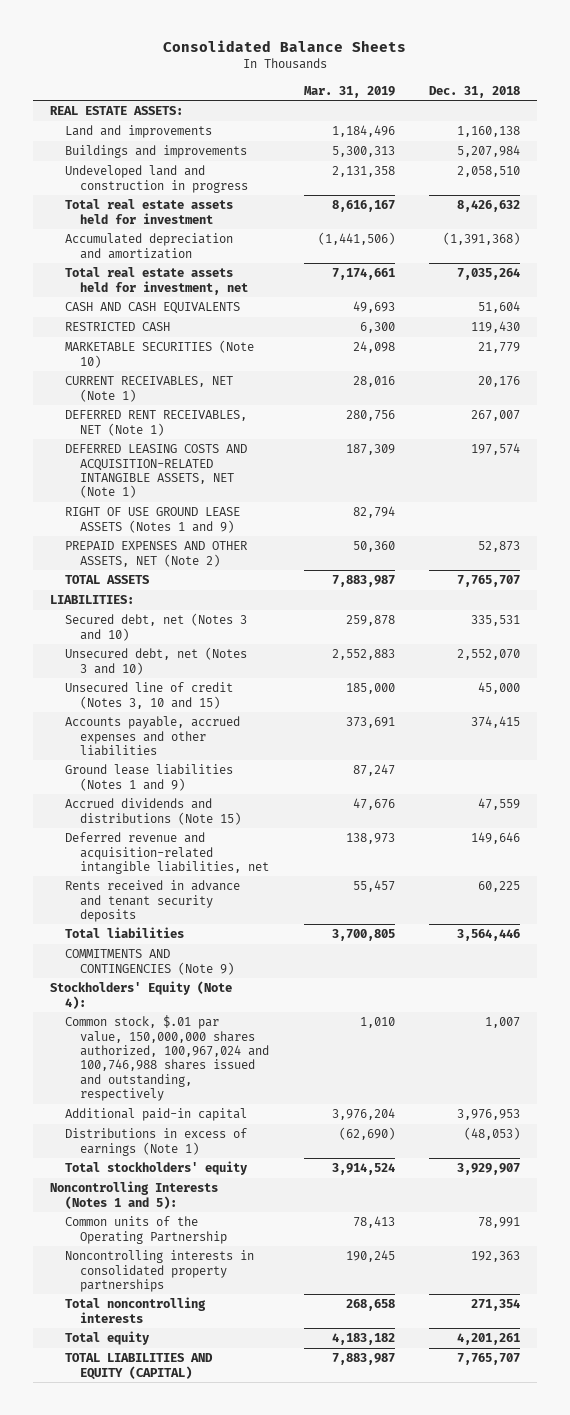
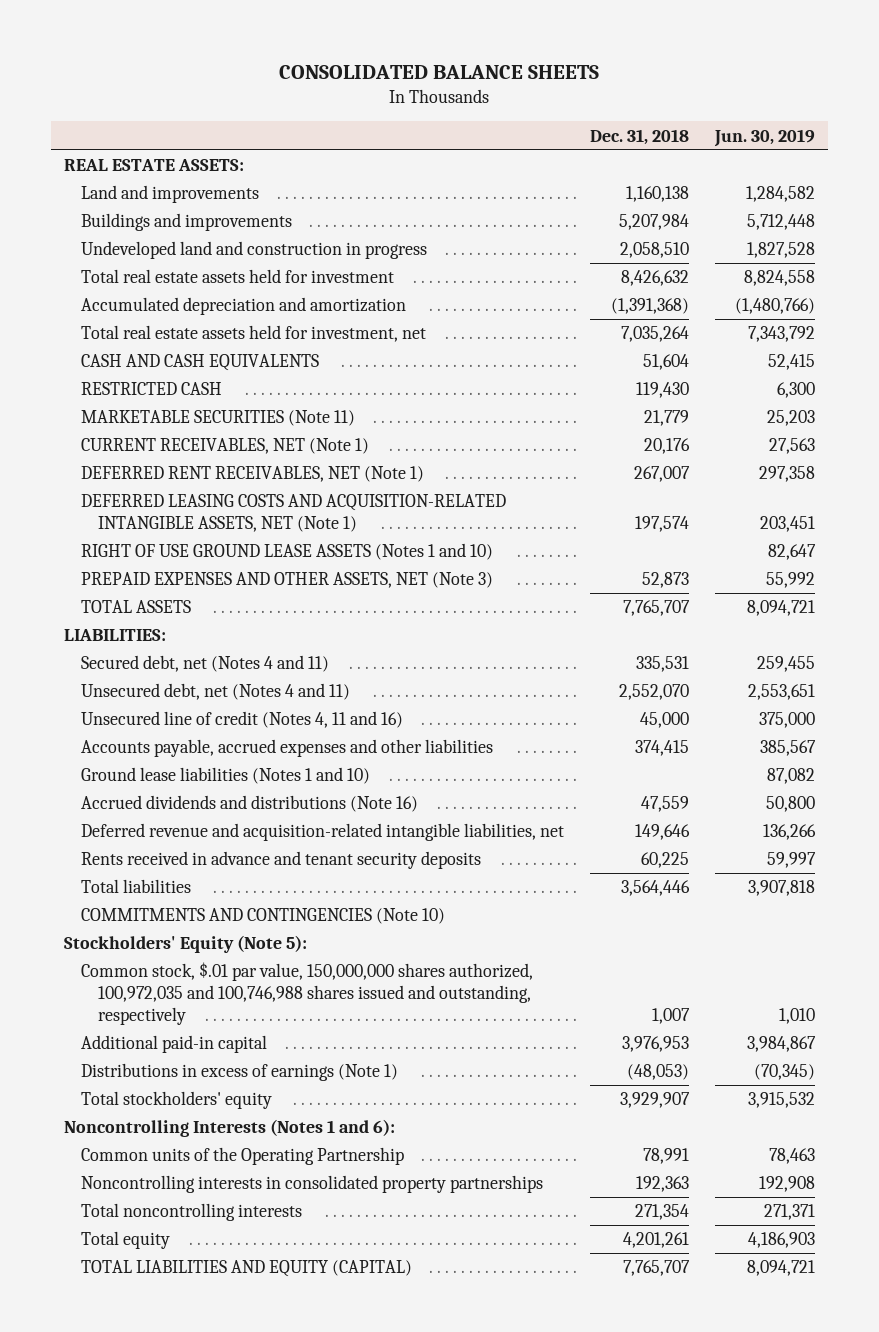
[163,39,407,52] Consolidated Balance Sheets -> [279,64,600,79] CONSOLIDATED BALANCE SHEETS
[303,85,395,98] Mar. 31, 2019 -> none
none -> [713,128,815,147] Jun. 30, 2019
[65,340,255,368] MARKETABLE SECURITIES (Note 10) -> [81,410,356,427] MARKETABLE SECURITIES (Note 11)
[65,507,241,533] RIGHT OF USE GROUND LEASE ASSETS (Notes 1 and 9) -> [81,543,494,561] RIGHT OF USE GROUND LEASE ASSETS (Notes 1 and 10)
[65,541,249,567] PREPAID EXPENSES AND OTHER ASSETS, NET (Note 2) -> [81,572,494,589] PREPAID EXPENSES AND OTHER ASSETS, NET (Note 3)
[65,613,248,641] Secured debt, net (Notes 3 and 10) -> [81,655,330,673] Secured debt, net (Notes 4 and 11)
[65,647,248,675] Unsecured debt, net (Notes 3 and 10) -> [81,683,351,701] Unsecured debt, net (Notes 4 and 11)
[65,682,234,709] Unsecured line of credit (Notes 3, 10 and 15) -> [81,711,404,729] Unsecured line of credit (Notes 4, 11 and 16)
[65,764,234,791] Ground lease liabilities (Notes 1 and 9) -> [81,767,371,785] Ground lease liabilities (Notes 1 and 10)
[65,798,242,825] Accrued dividends and distributions (Note 15) -> [81,795,419,813] Accrued dividends and distributions (Note 16)
[65,949,235,975] COMMITMENTS AND CONTINGENCIES (Note 9) -> [81,908,446,925] COMMITMENTS AND CONTINGENCIES (Note 10)
[50,981,233,1009] Stockholders' Equity (Note 4): -> [63,935,307,954] Stockholders' Equity (Note 5):
[65,1015,270,1102] Common stock, $.01 par value, 150,000,000 shares authorized, 100,967,024 and 100,746,988 shares issued and outstanding, respectively -> [81,962,534,1026] Common stock, $.01 par value, 150,000,000 shares authorized, 100,972,035 and 100,746,988 shares issued and outstanding, respectively
[50,1181,219,1209] Noncontrolling Interests (Notes 1 and 5): -> [63,1119,395,1138] Noncontrolling Interests (Notes 1 and 6):

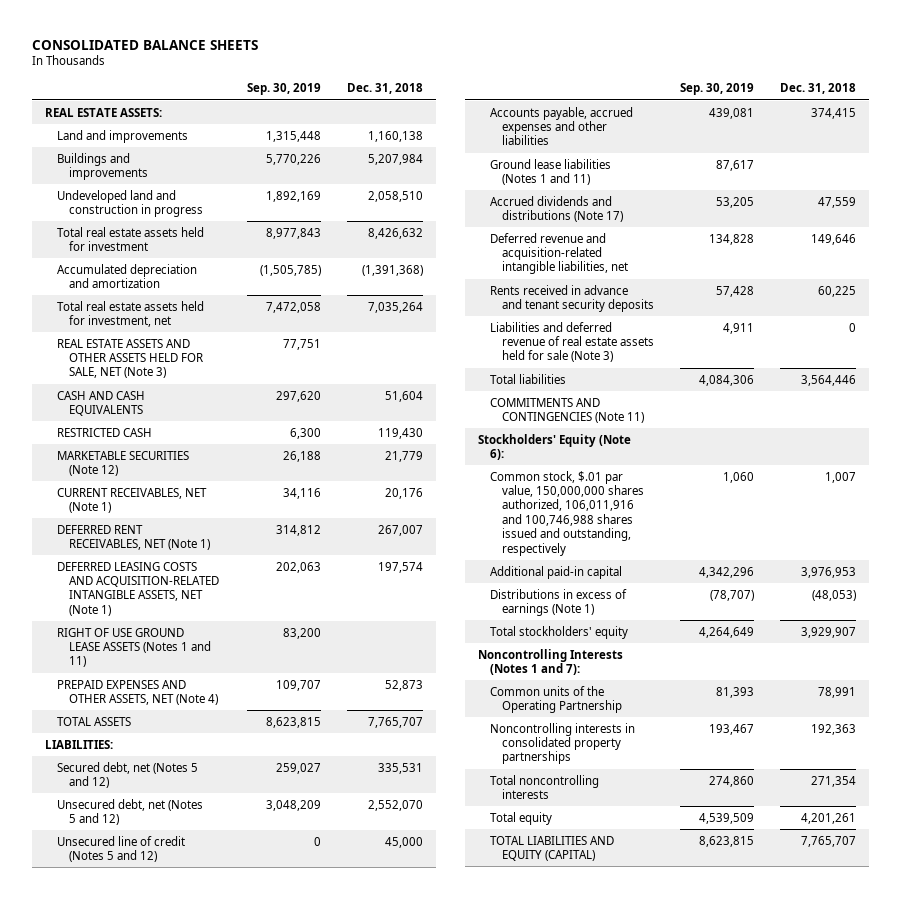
[713,128,815,147] Jun. 30, 2019 -> none
none -> [246,83,321,96] Sep. 30, 2019
none -> [56,338,203,379] REAL ESTATE ASSETS AND OTHER ASSETS HELD FOR SALE, NET (Note 3)
[81,410,356,427] MARKETABLE SECURITIES (Note 11) -> [56,450,189,476] MARKETABLE SECURITIES (Note 12)
[81,543,494,561] RIGHT OF USE GROUND LEASE ASSETS (Notes 1 and 10) -> [56,627,211,668] RIGHT OF USE GROUND LEASE ASSETS (Notes 1 and 11)
[81,572,494,589] PREPAID EXPENSES AND OTHER ASSETS, NET (Note 3) -> [56,679,218,705] PREPAID EXPENSES AND OTHER ASSETS, NET (Note 4)
[81,655,330,673] Secured debt, net (Notes 4 and 11) -> [56,761,198,788] Secured debt, net (Notes 5 and 12)
[81,683,351,701] Unsecured debt, net (Notes 4 and 11) -> [56,798,203,825] Unsecured debt, net (Notes 5 and 12)
[81,711,404,729] Unsecured line of credit (Notes 4, 11 and 16) -> [56,835,185,862] Unsecured line of credit (Notes 5 and 12)
[81,767,371,785] Ground lease liabilities (Notes 1 and 10) -> [489,158,611,185] Ground lease liabilities (Notes 1 and 11)
[81,795,419,813] Accrued dividends and distributions (Note 16) -> [489,195,623,222] Accrued dividends and distributions (Note 17)
none -> [489,321,654,363] Liabilities and deferred revenue of real estate assets held for sale (Note 3)
[81,908,446,925] COMMITMENTS AND CONTINGENCIES (Note 10) -> [489,397,644,423] COMMITMENTS AND CONTINGENCIES (Note 11)
[63,935,307,954] Stockholders' Equity (Note 5): -> [477,433,631,460] Stockholders' Equity (Note 6):
[81,962,534,1026] Common stock, $.01 par value, 150,000,000 shares authorized, 100,972,035 and 100,746,988 shares issued and outstanding, respectively -> [489,470,644,556] Common stock, $.01 par value, 150,000,000 shares authorized, 106,011,916 and 100,746,988 shares issued and outstanding, respectively
[63,1119,395,1138] Noncontrolling Interests (Notes 1 and 6): -> [477,648,623,675] Noncontrolling Interests (Notes 1 and 7):

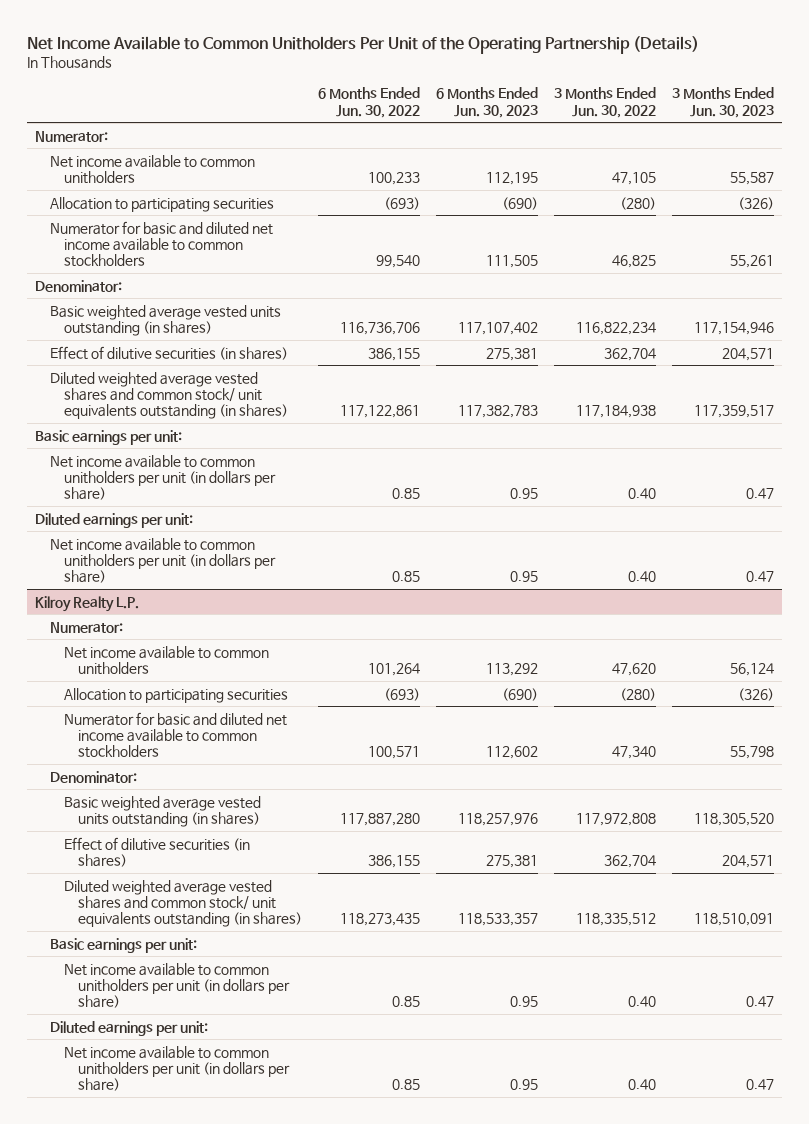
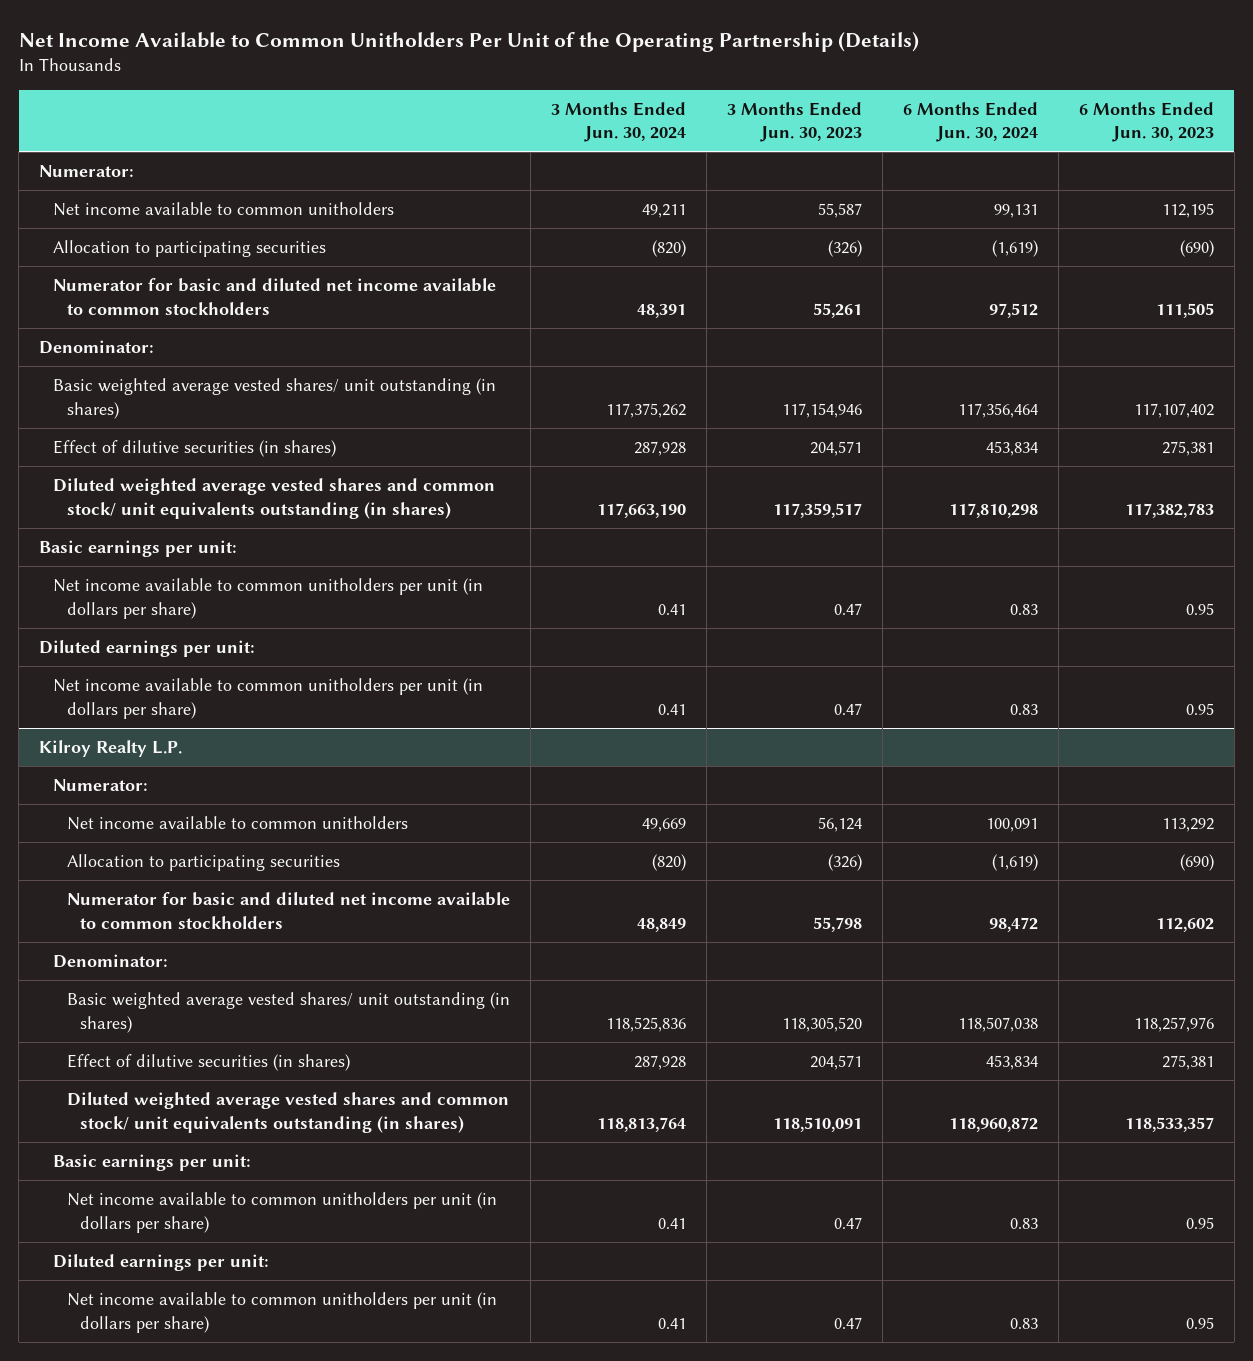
[318,87,421,118] 6 Months Ended Jun. 30, 2022 -> none
[554,87,657,118] 3 Months Ended Jun. 30, 2022 -> none
none -> [550,101,686,143] 3 Months Ended Jun. 30, 2024
none -> [902,101,1038,143] 6 Months Ended Jun. 30, 2024
[49,304,281,336] Basic weighted average vested units outstanding (in shares) -> [52,377,496,419] Basic weighted average vested shares/ unit outstanding (in shares)
[63,795,261,827] Basic weighted average vested units outstanding (in shares) -> [66,991,510,1033] Basic weighted average vested shares/ unit outstanding (in shares)

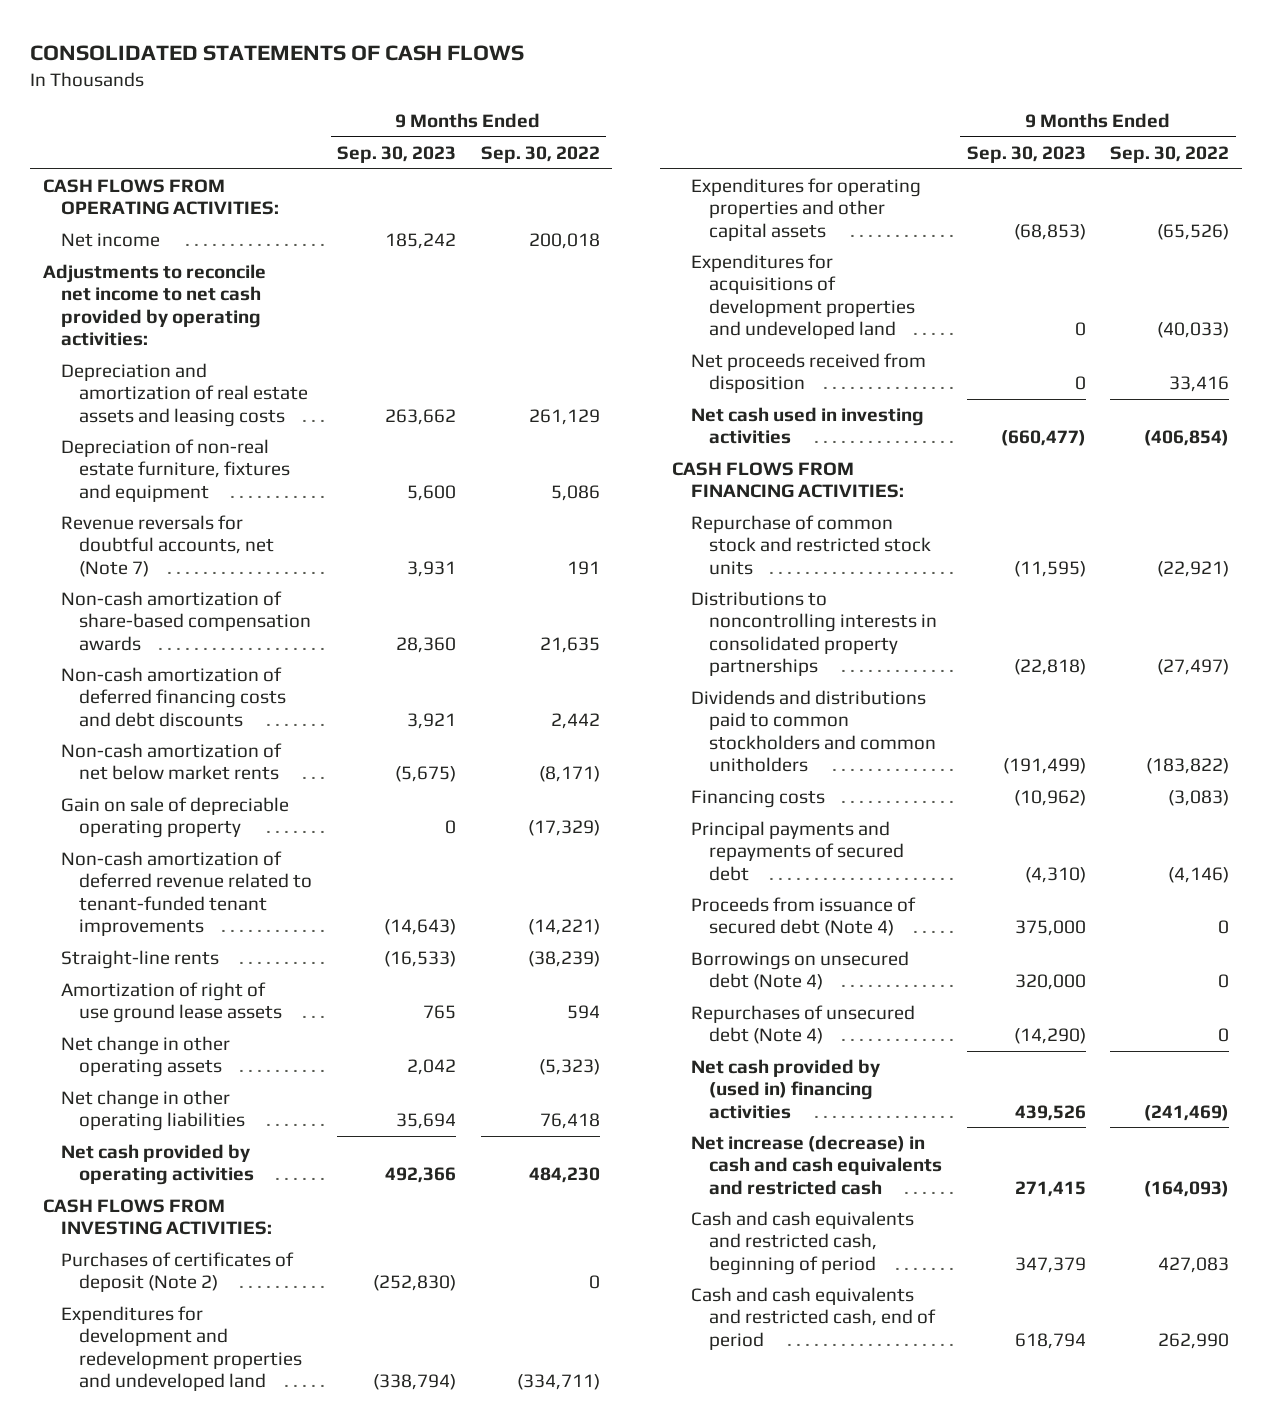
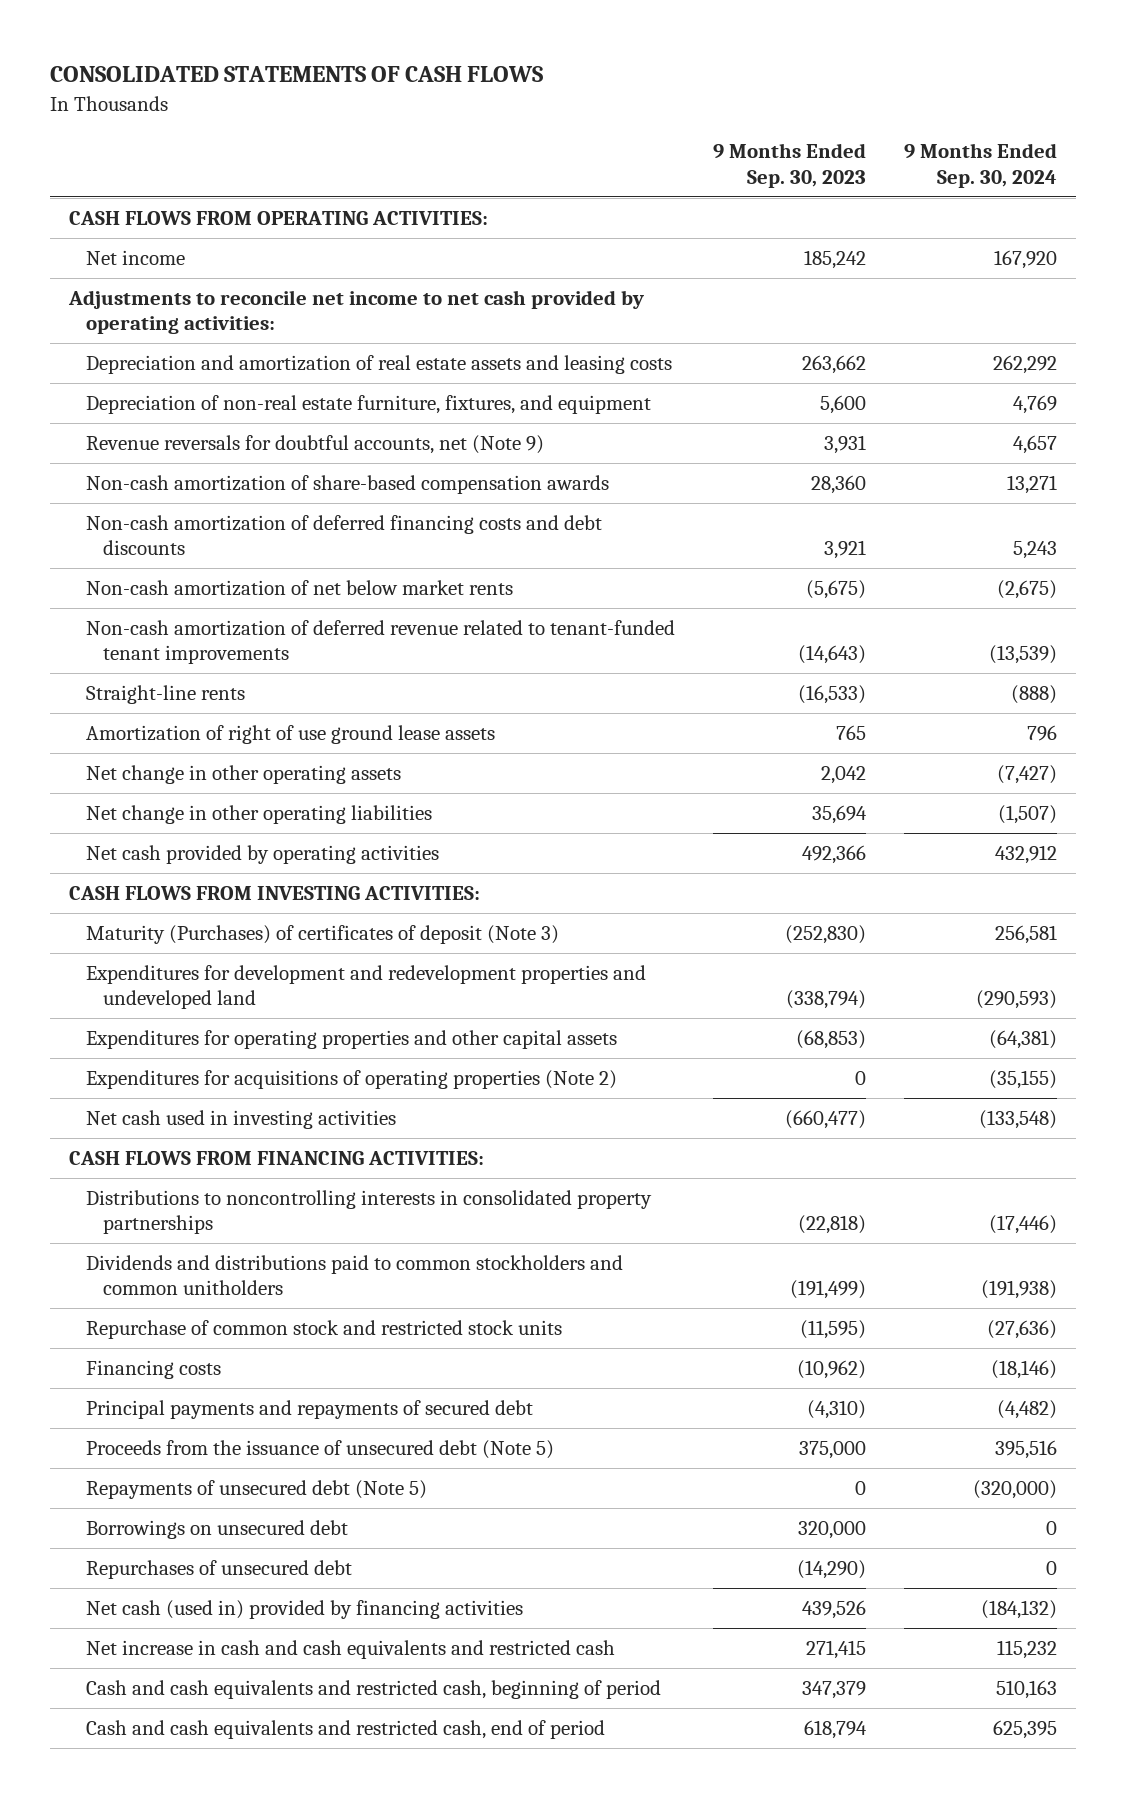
[480,145,600,163] Sep. 30, 2022 -> none
none -> [903,143,1057,188] 9 Months Ended Sep. 30, 2024
[60,439,291,502] Depreciation of non-real estate furniture, fixtures and equipment -> [86,394,652,414] Depreciation of non-real estate furniture, fixtures, and equipment
[60,515,275,577] Revenue reversals for doubtful accounts, net (Note 7) -> [86,434,545,454] Revenue reversals for doubtful accounts, net (Note 9)
[60,797,289,839] Gain on sale of depreciable operating property -> none
[60,1252,294,1293] Purchases of certificates of deposit (Note 2) -> [86,924,560,944] Maturity (Purchases) of certificates of deposit (Note 3)
[690,254,915,339] Expenditures for acquisitions of development properties and undeveloped land -> none
[690,353,926,394] Net proceeds received from disposition -> none
none -> [86,1069,618,1089] Expenditures for acquisitions of operating properties (Note 2)
[690,515,931,575] Repurchase of common stock and restricted stock units -> [86,1319,563,1339] Repurchase of common stock and restricted stock units
[690,897,916,937] Proceeds from issuance of secured debt (Note 4) -> [86,1439,555,1459] Proceeds from the issuance of unsecured debt (Note 5)
none -> [86,1479,428,1499] Repayments of unsecured debt (Note 5)
[690,951,909,991] Borrowings on unsecured debt (Note 4) -> [86,1519,349,1539] Borrowings on unsecured debt
[690,1005,915,1045] Repurchases of unsecured debt (Note 4) -> [86,1559,353,1579] Repurchases of unsecured debt
[690,1059,880,1119] Net cash provided by (used in) financing activities -> [86,1599,524,1619] Net cash (used in) provided by financing activities
[690,1135,942,1195] Net increase (decrease) in cash and cash equivalents and restricted cash -> [86,1639,616,1659] Net increase in cash and cash equivalents and restricted cash

